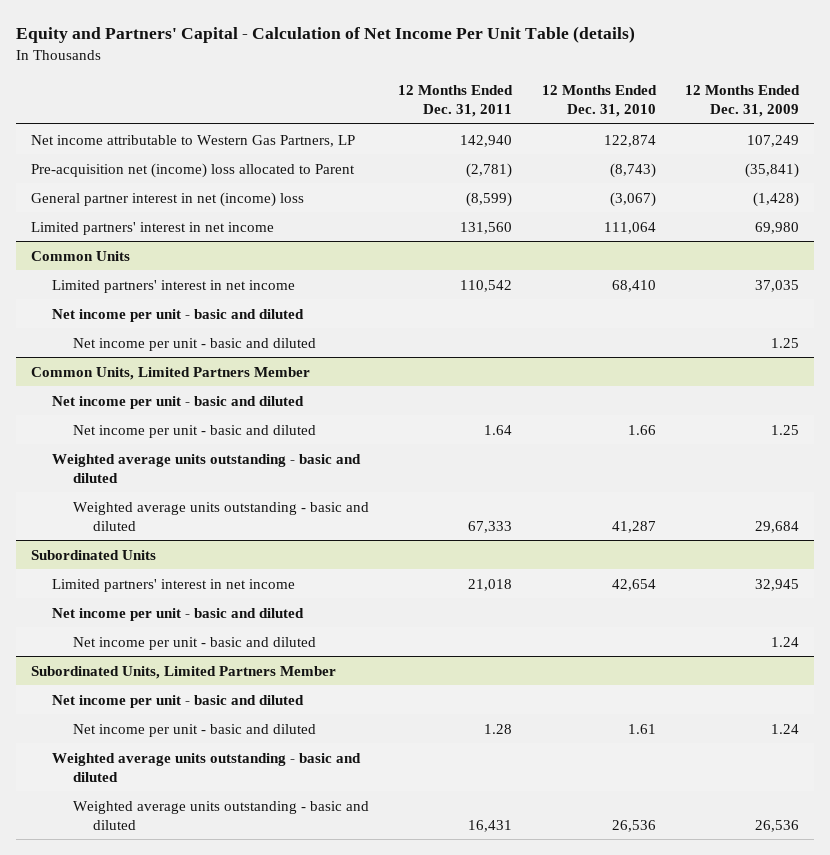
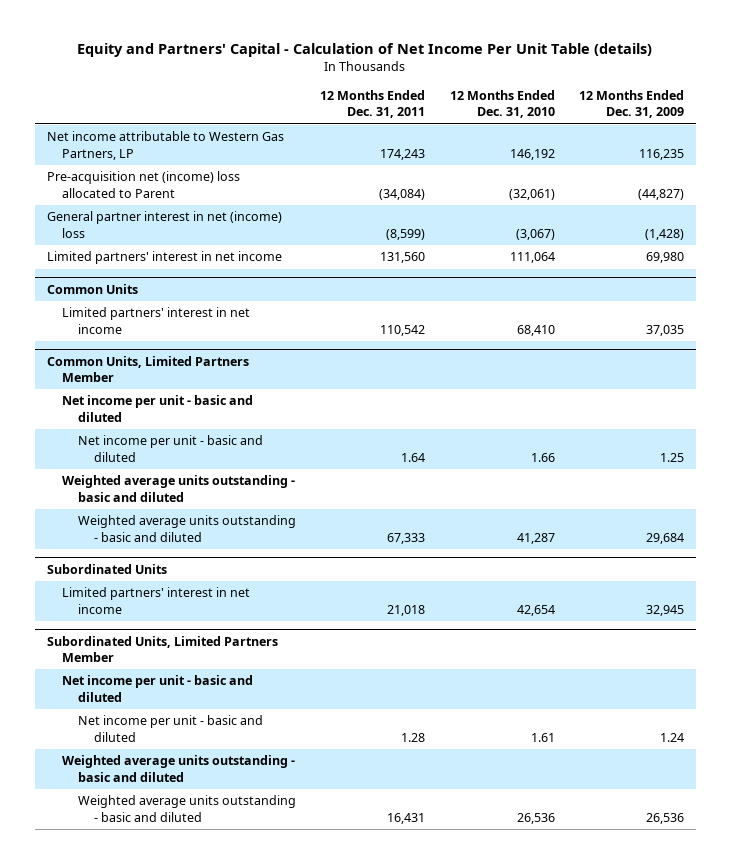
[460,134,513,147] 142,940 -> [380,148,426,160] 174,243
[603,134,656,147] 122,874 -> [509,148,555,160] 146,192
[747,134,800,147] 107,249 -> [639,148,685,160] 116,235
[466,162,513,178] (2,781) -> [379,188,426,200] (34,084)
[609,162,656,178] (8,743) -> [508,188,555,200] (32,061)
[745,162,800,178] (35,841) -> [638,188,685,200] (44,827)
[51,308,304,322] Net income per unit - basic and diluted -> none
[72,337,316,351] Net income per unit - basic and diluted -> none
[51,607,304,621] Net income per unit - basic and diluted -> none
[72,636,316,650] Net income per unit - basic and diluted -> none

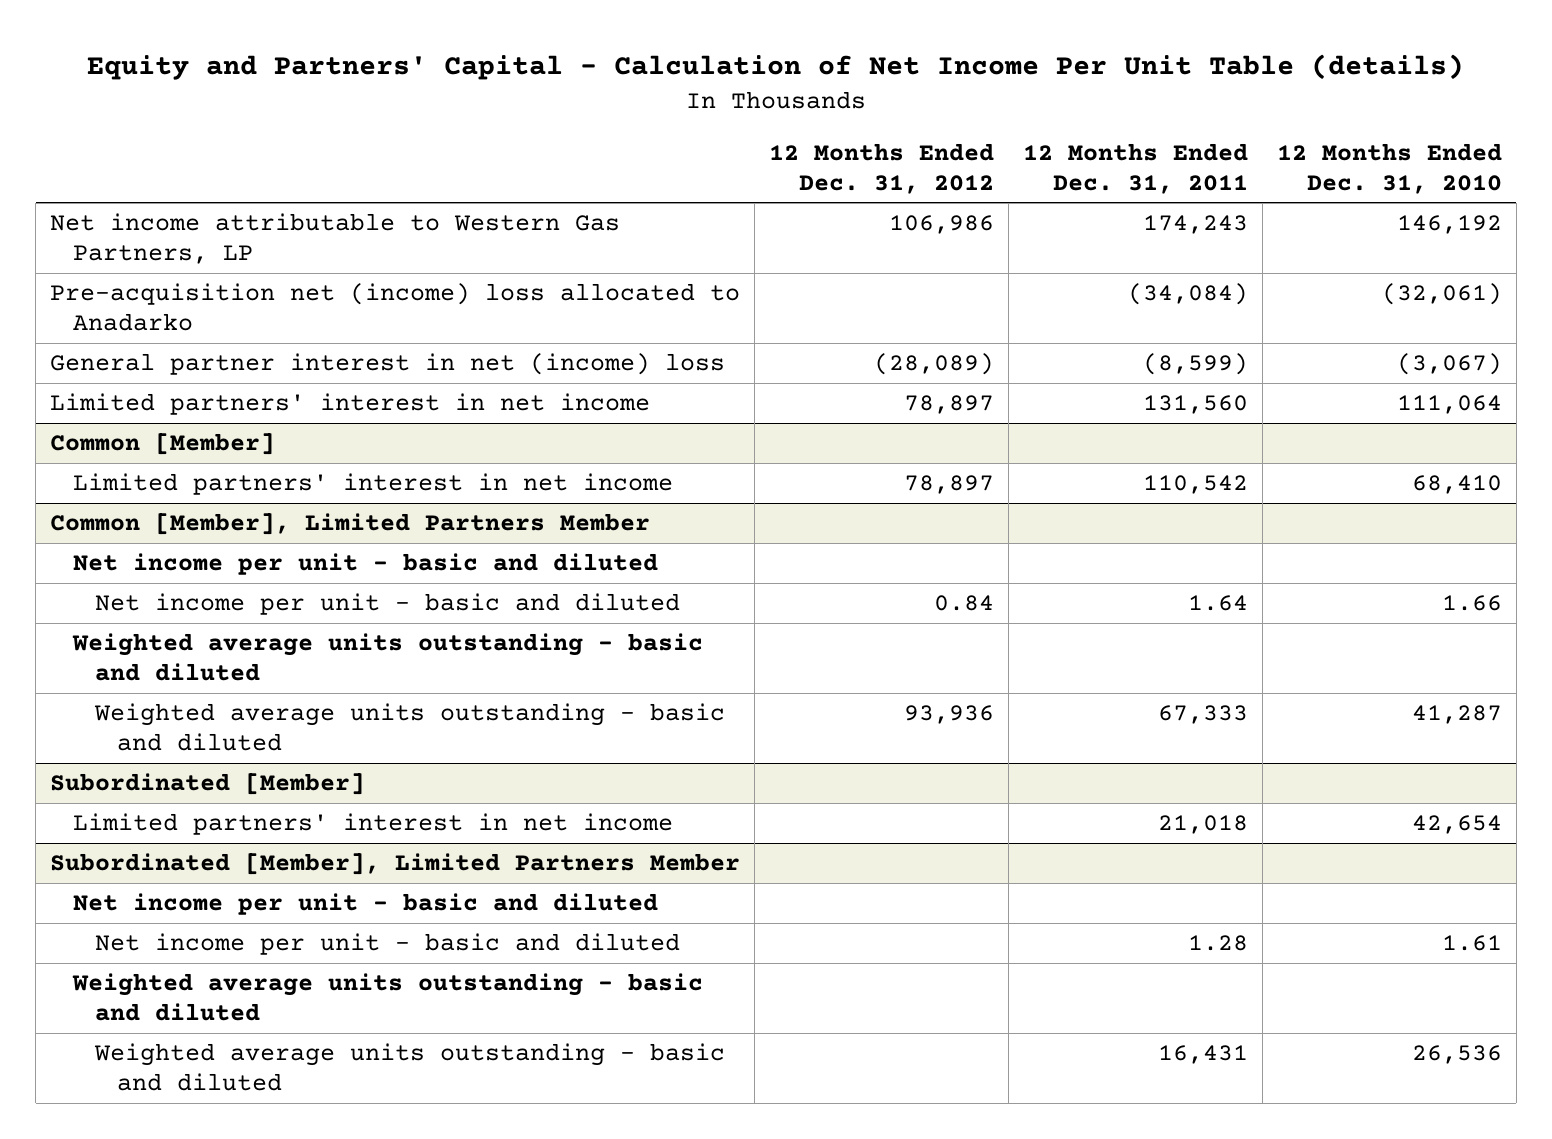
[579,90,685,119] 12 Months Ended Dec. 31, 2009 -> none
none -> [769,142,995,194] 12 Months Ended Dec. 31, 2012
[46,171,240,198] Pre-acquisition net (income) loss allocated to Parent -> [50,283,741,331] Pre-acquisition net (income) loss allocated to Anadarko
[46,283,138,294] Common Units -> none
none -> [50,433,276,456] Common [Member]
[46,355,249,382] Common Units, Limited Partners Member -> [50,513,651,536] Common [Member], Limited Partners Member
[46,563,167,574] Subordinated Units -> none
none -> [50,773,366,796] Subordinated [Member]
[46,635,278,662] Subordinated Units, Limited Partners Member -> [50,853,741,876] Subordinated [Member], Limited Partners Member

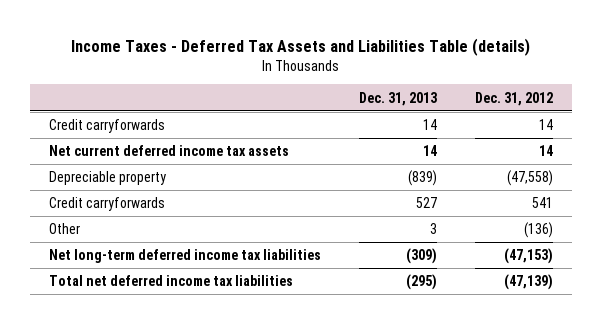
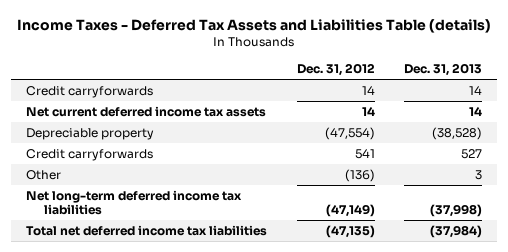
[408,170,438,187] (839) -> [431,126,482,140] (38,528)
[507,170,554,187] (47,558) -> [324,126,375,140] (47,554)
[406,248,438,265] (309) -> [429,203,482,217] (37,998)
[504,248,554,265] (47,153) -> [325,203,375,217] (47,149)
[406,274,438,291] (295) -> [429,224,482,238] (37,984)
[504,274,554,291] (47,139) -> [325,224,375,238] (47,135)

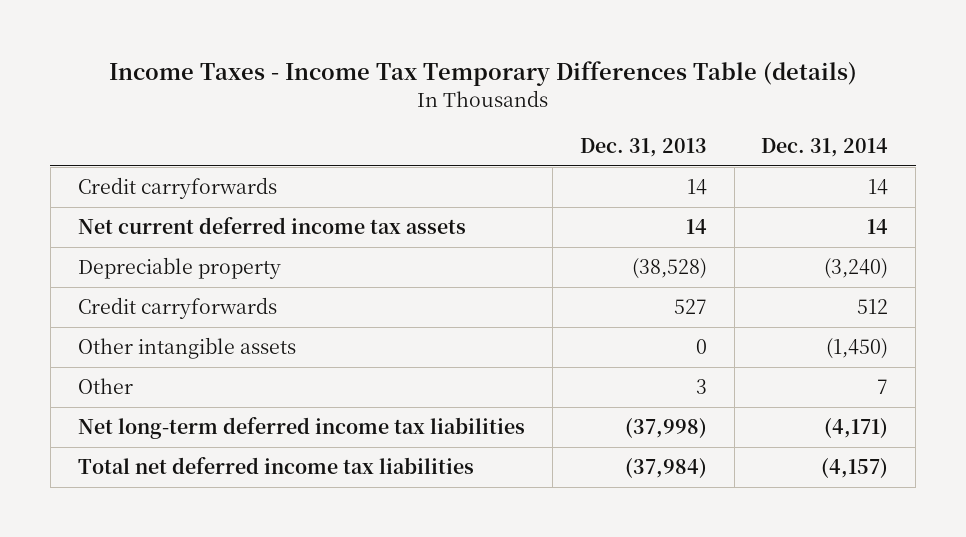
[17,19,492,34] Income Taxes - Deferred Tax Assets and Liabilities Table (details) -> [109,61,858,87] Income Taxes - Income Tax Temporary Differences Table (details)
[296,63,375,77] Dec. 31, 2012 -> none
none -> [761,137,889,157] Dec. 31, 2014
none -> [77,336,296,359] Other intangible assets

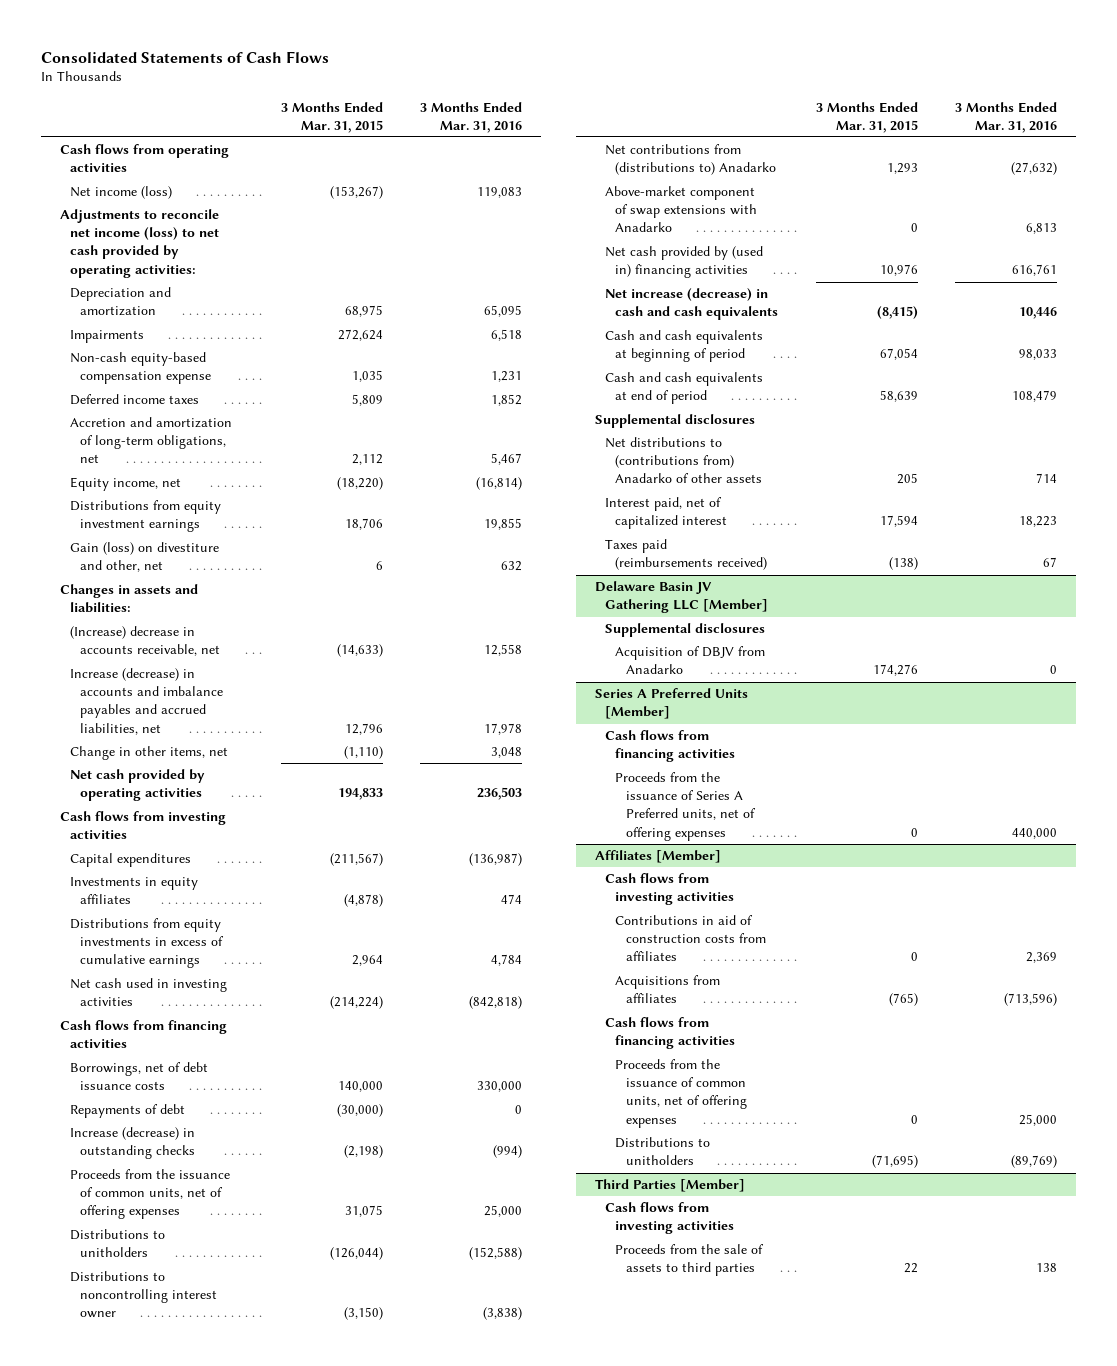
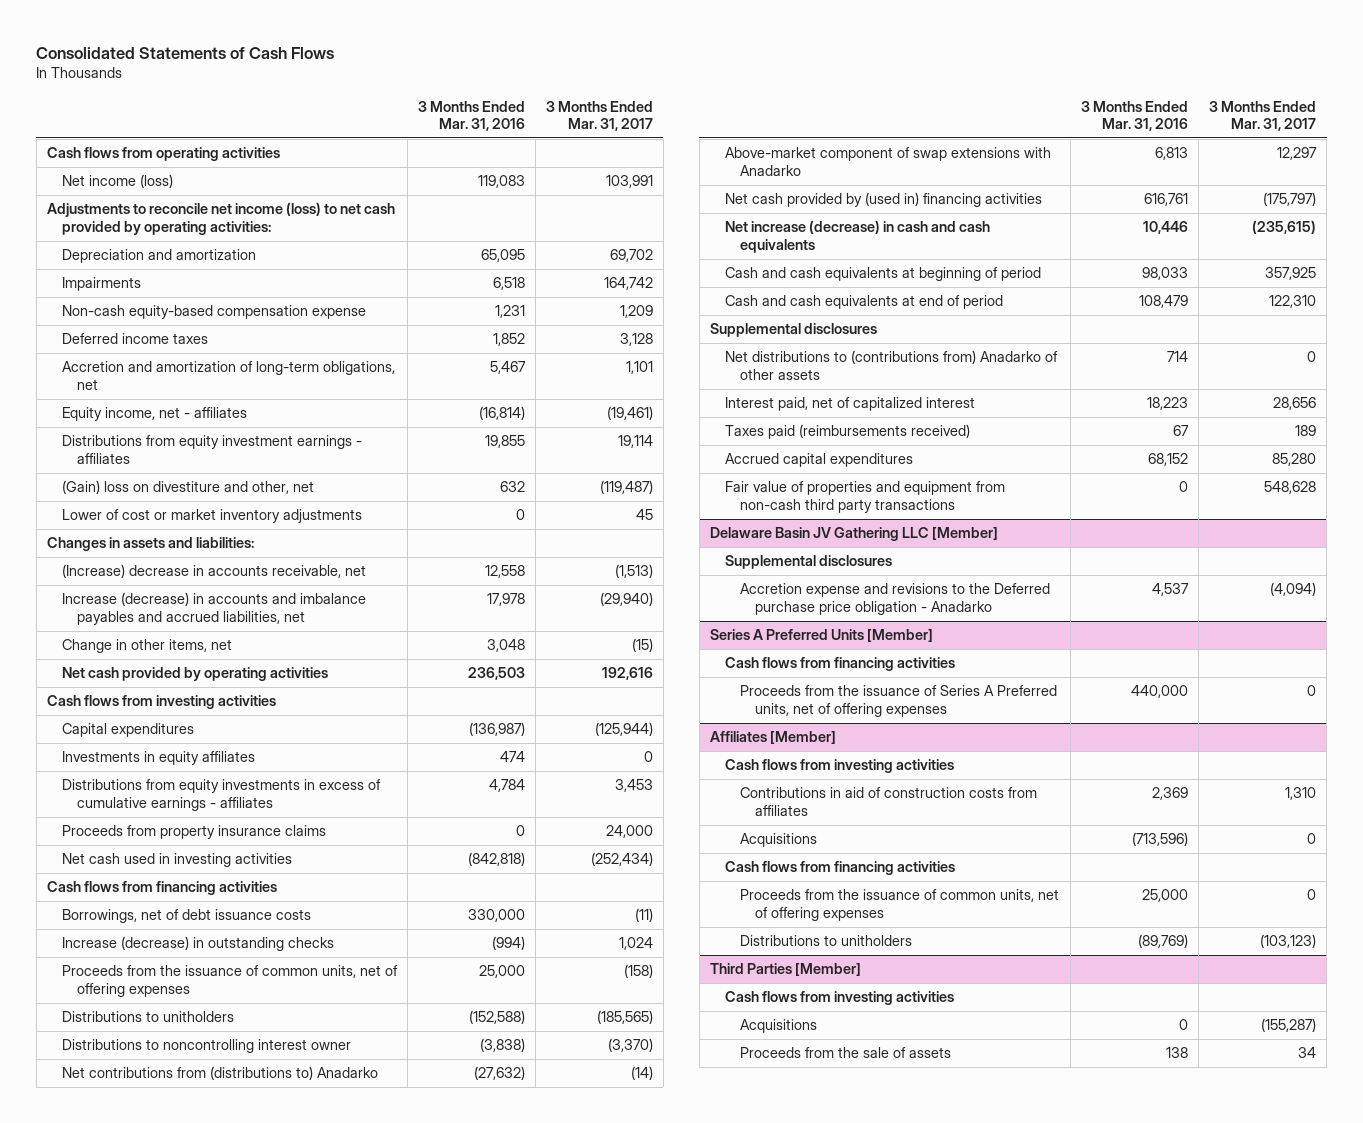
[280,101,383,133] 3 Months Ended Mar. 31, 2015 -> none
none -> [545,100,653,132] 3 Months Ended Mar. 31, 2017
[70,477,182,492] Equity income, net -> [61,407,247,422] Equity income, net - affiliates
[70,500,222,533] Distributions from equity investment earnings -> [61,435,362,464] Distributions from equity investment earnings - affiliates
[70,542,220,573] Gain (loss) on divestiture and other, net -> [61,480,314,495] (Gain) loss on divestiture and other, net
none -> [61,509,362,524] Lower of cost or market inventory adjustments
[70,918,225,969] Distributions from equity investments in excess of cumulative earnings -> [61,779,381,811] Distributions from equity investments in excess of cumulative earnings - affiliates
none -> [61,825,326,840] Proceeds from property insurance claims
[70,1104,186,1119] Repayments of debt -> none
none -> [725,453,914,468] Accrued capital expenditures
none -> [725,481,1006,513] Fair value of properties and equipment from non-cash third party transactions
[615,646,766,675] Acquisition of DBJV from Anadarko -> none
none -> [740,583,1051,615] Accretion expense and revisions to the Deferred purchase price obligation - Anadarko
[615,975,721,1004] Acquisitions from affiliates -> [740,833,818,848] Acquisitions
none -> [740,1019,818,1034] Acquisitions
[615,1244,765,1277] Proceeds from the sale of assets to third parties -> [740,1047,952,1059] Proceeds from the sale of assets

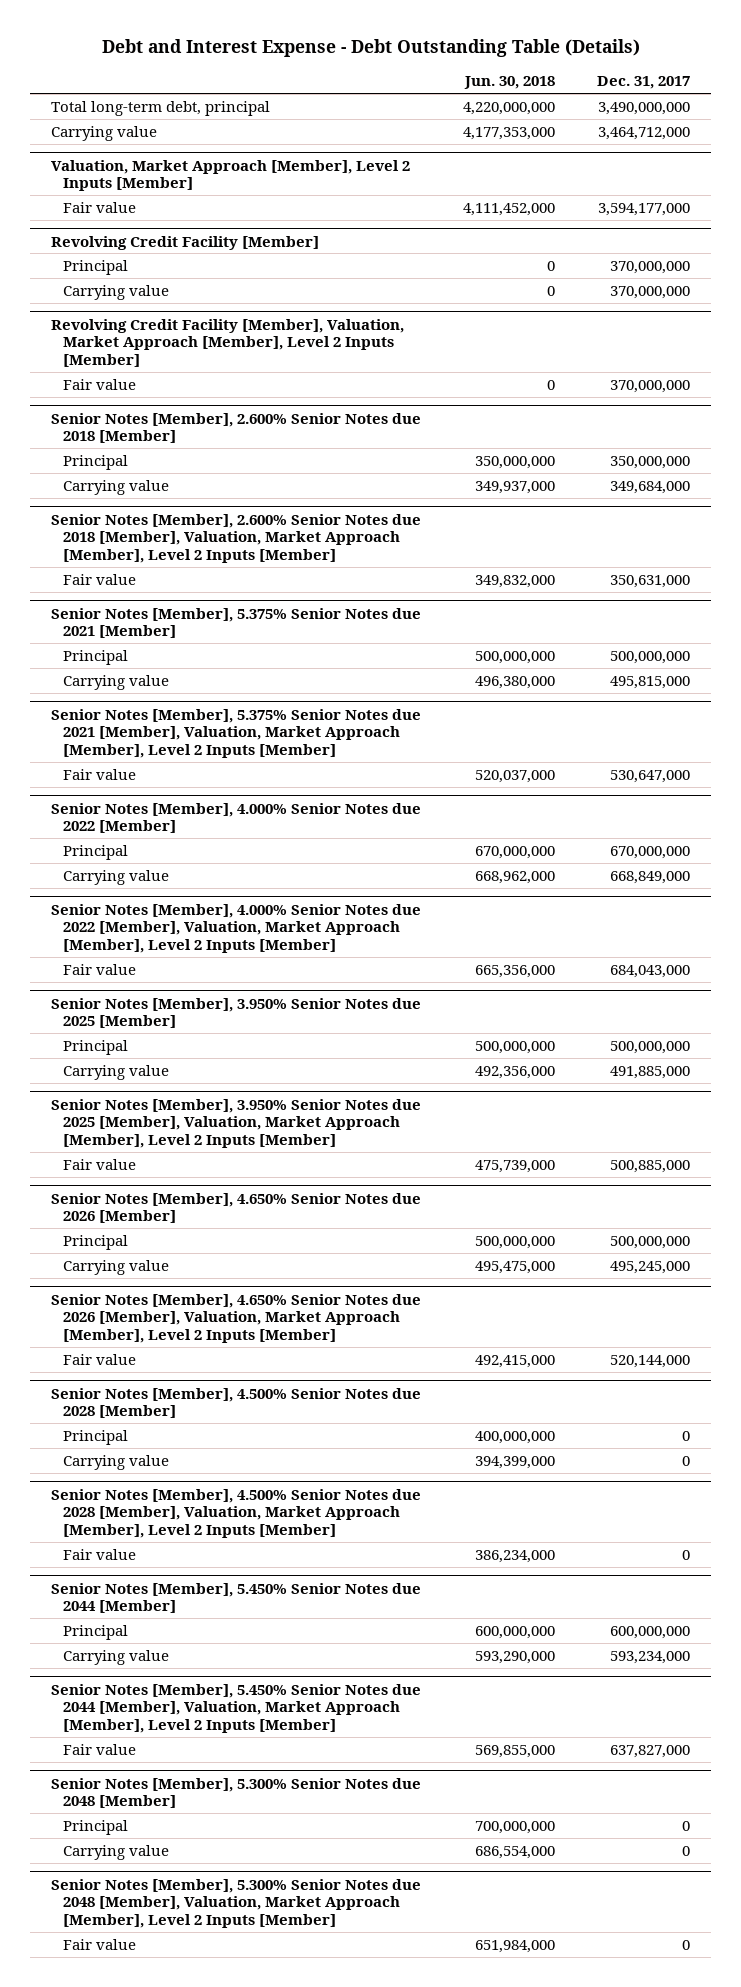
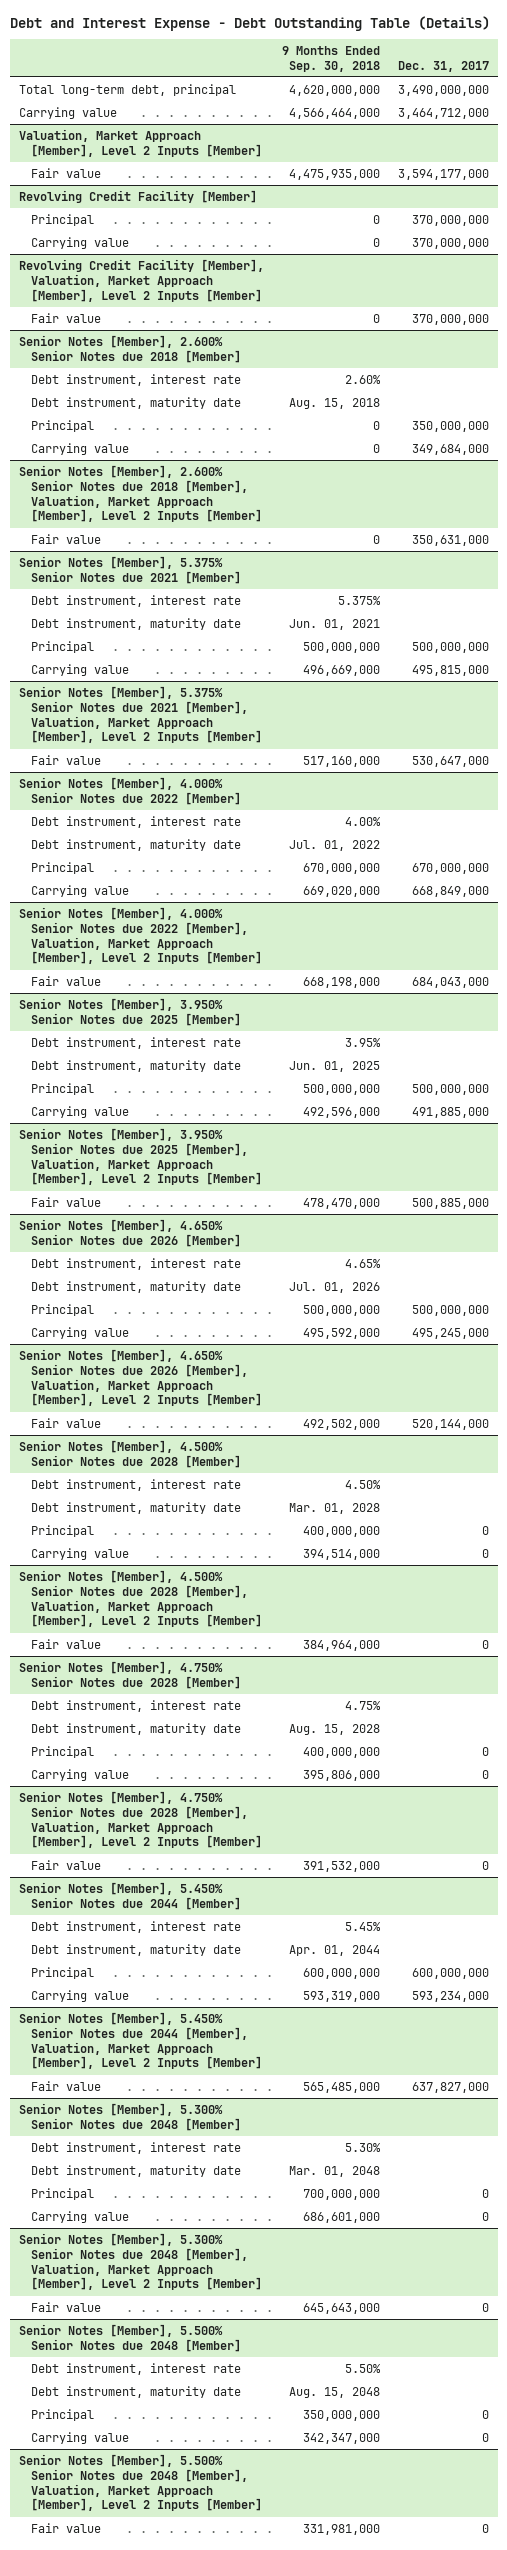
[464,76,556,90] Jun. 30, 2018 -> none
none -> [281,45,380,72] 9 Months Ended Sep. 30, 2018
none -> [31,373,242,386] Debt instrument, interest rate
none -> [31,396,242,409] Debt instrument, maturity date
none -> [31,594,242,607] Debt instrument, interest rate
none -> [31,617,242,630] Debt instrument, maturity date
none -> [31,815,242,828] Debt instrument, interest rate
none -> [31,838,242,851] Debt instrument, maturity date
none -> [31,1036,242,1049] Debt instrument, interest rate
none -> [31,1059,242,1072] Debt instrument, maturity date
none -> [31,1257,242,1270] Debt instrument, interest rate
none -> [31,1280,242,1293] Debt instrument, maturity date
none -> [31,1478,242,1491] Debt instrument, interest rate
none -> [31,1501,242,1514] Debt instrument, maturity date
none -> [18,1660,242,1689] Senior Notes [Member], 4.750% Senior Notes due 2028 [Member]
none -> [31,1699,242,1712] Debt instrument, interest rate
none -> [31,1722,242,1735] Debt instrument, maturity date
none -> [31,1745,95,1758] Principal
none -> [31,1768,130,1781] Carrying value
none -> [18,1790,263,1849] Senior Notes [Member], 4.750% Senior Notes due 2028 [Member], Valuation, Market Approach [Member], Level 2 Inputs [Member]
none -> [31,1859,102,1870] Fair value
none -> [31,1920,242,1933] Debt instrument, interest rate
none -> [31,1943,242,1956] Debt instrument, maturity date
none -> [31,2141,242,2154] Debt instrument, interest rate
none -> [31,2164,242,2177] Debt instrument, maturity date
none -> [18,2323,242,2352] Senior Notes [Member], 5.500% Senior Notes due 2048 [Member]
none -> [31,2362,242,2375] Debt instrument, interest rate
none -> [31,2385,242,2398] Debt instrument, maturity date
none -> [31,2408,95,2421] Principal
none -> [31,2431,130,2444] Carrying value
none -> [18,2453,263,2512] Senior Notes [Member], 5.500% Senior Notes due 2048 [Member], Valuation, Market Approach [Member], Level 2 Inputs [Member]
none -> [31,2522,102,2533] Fair value

